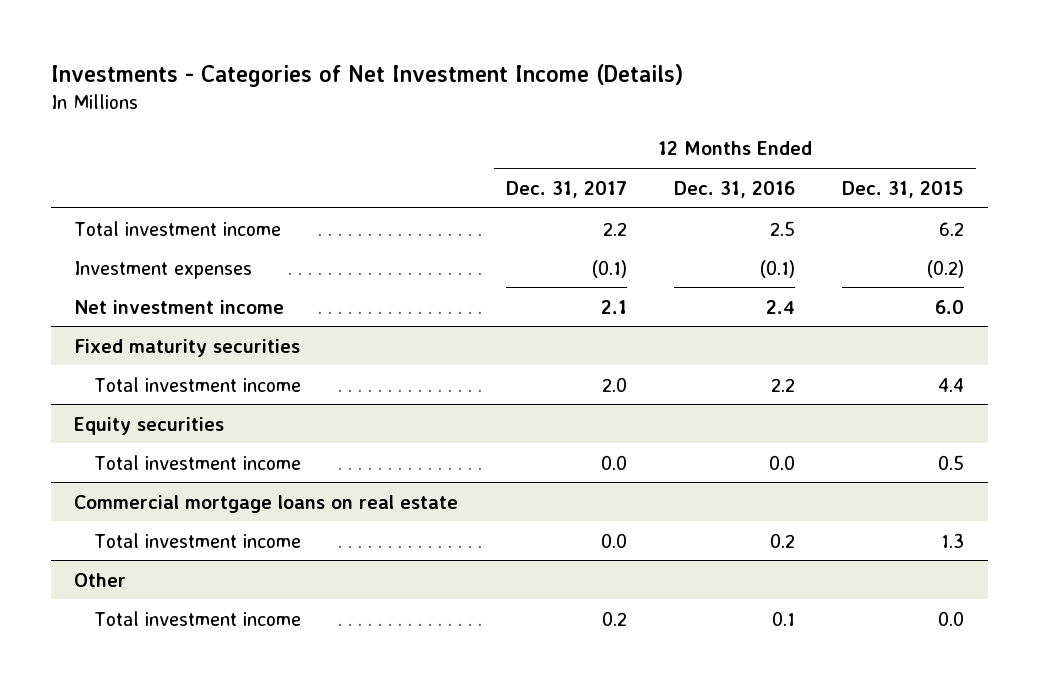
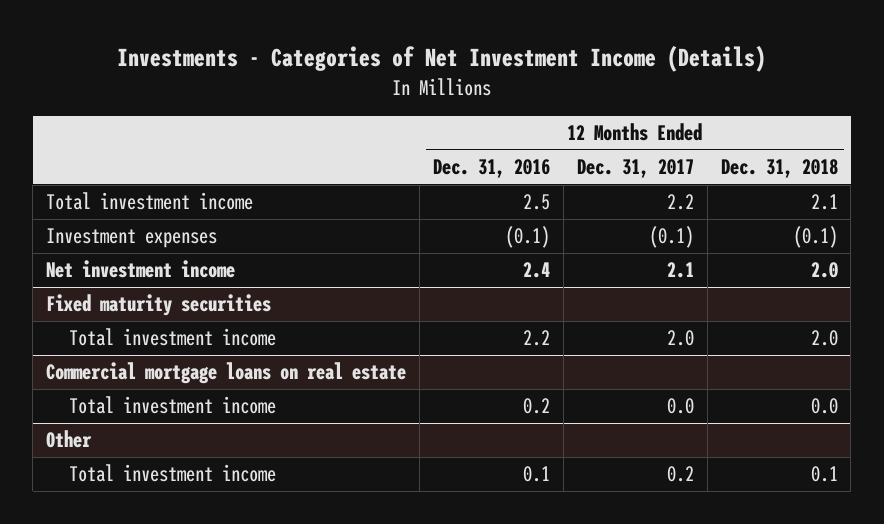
[842,180,965,198] Dec. 31, 2015 -> none
none -> [720,159,838,179] Dec. 31, 2018
[74,416,225,435] Equity securities -> none
[93,454,301,470] Total investment income -> none

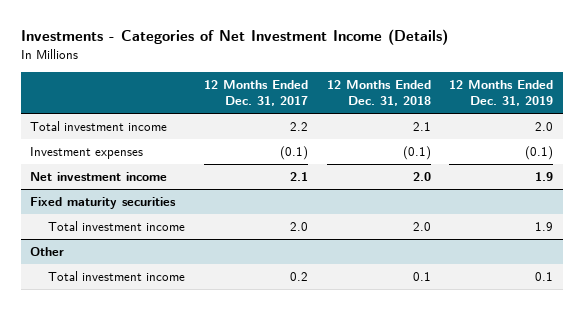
[433,159,551,179] Dec. 31, 2016 -> none
none -> [449,80,554,107] 12 Months Ended Dec. 31, 2019
[46,362,407,385] Commercial mortgage loans on real estate -> none
[68,396,276,415] Total investment income -> none

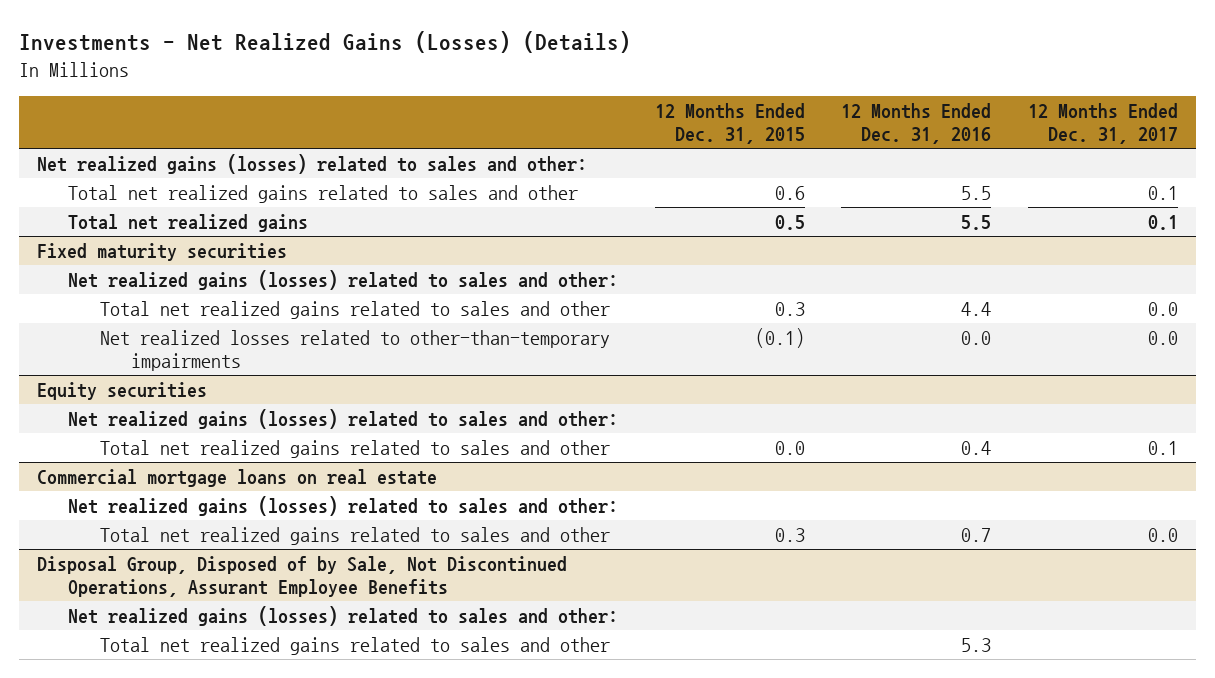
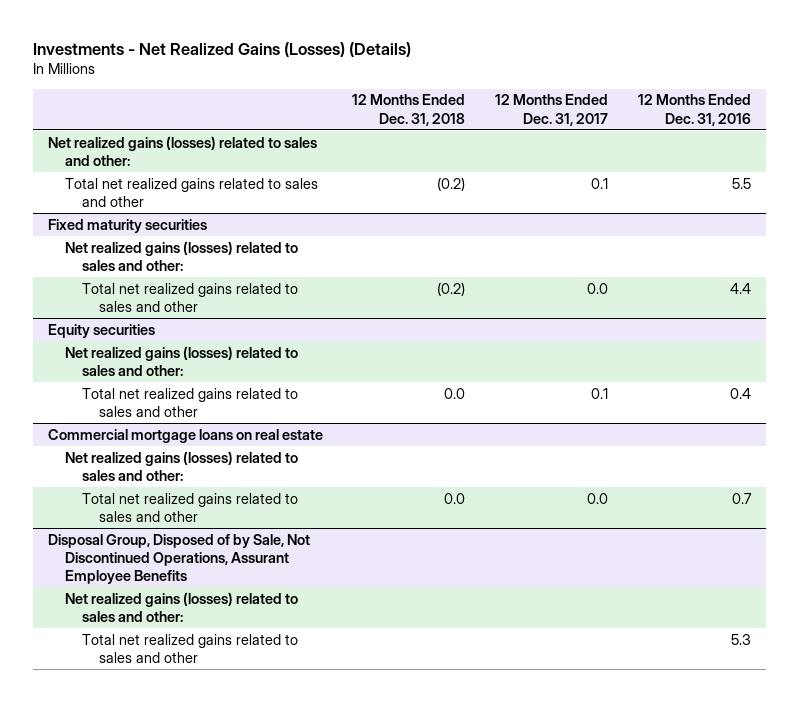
[654,102,805,145] 12 Months Ended Dec. 31, 2015 -> none
none -> [352,94,466,126] 12 Months Ended Dec. 31, 2018
[68,213,309,232] Total net realized gains -> none
[99,329,610,372] Net realized losses related to other-than-temporary impairments -> none

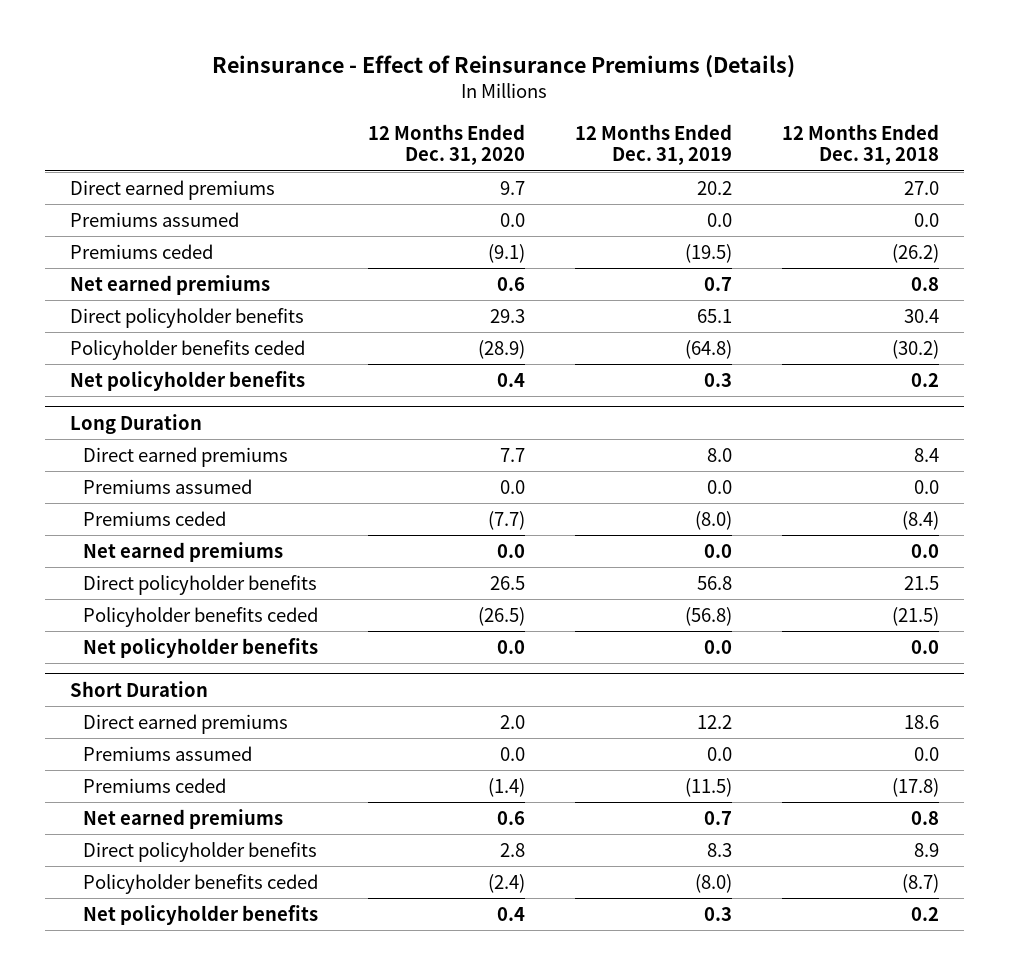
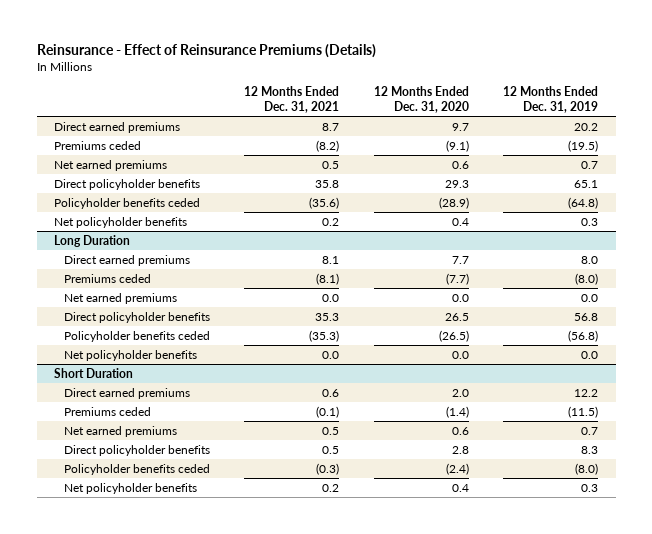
[781,123,939,166] 12 Months Ended Dec. 31, 2018 -> none
none -> [244,86,340,113] 12 Months Ended Dec. 31, 2021
[69,211,239,227] Premiums assumed -> none
[82,478,252,494] Premiums assumed -> none
[82,745,252,761] Premiums assumed -> none

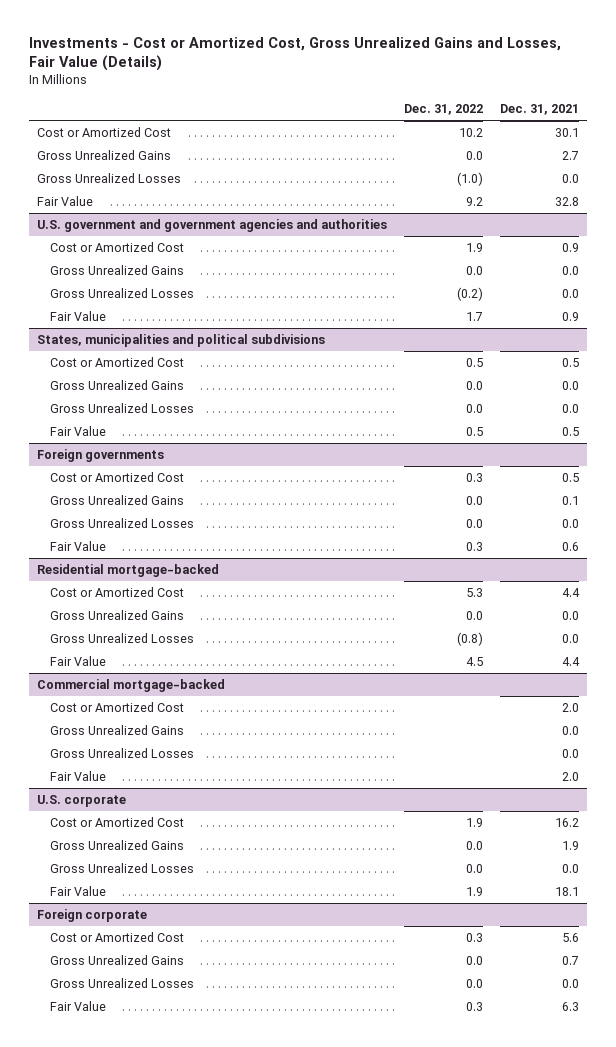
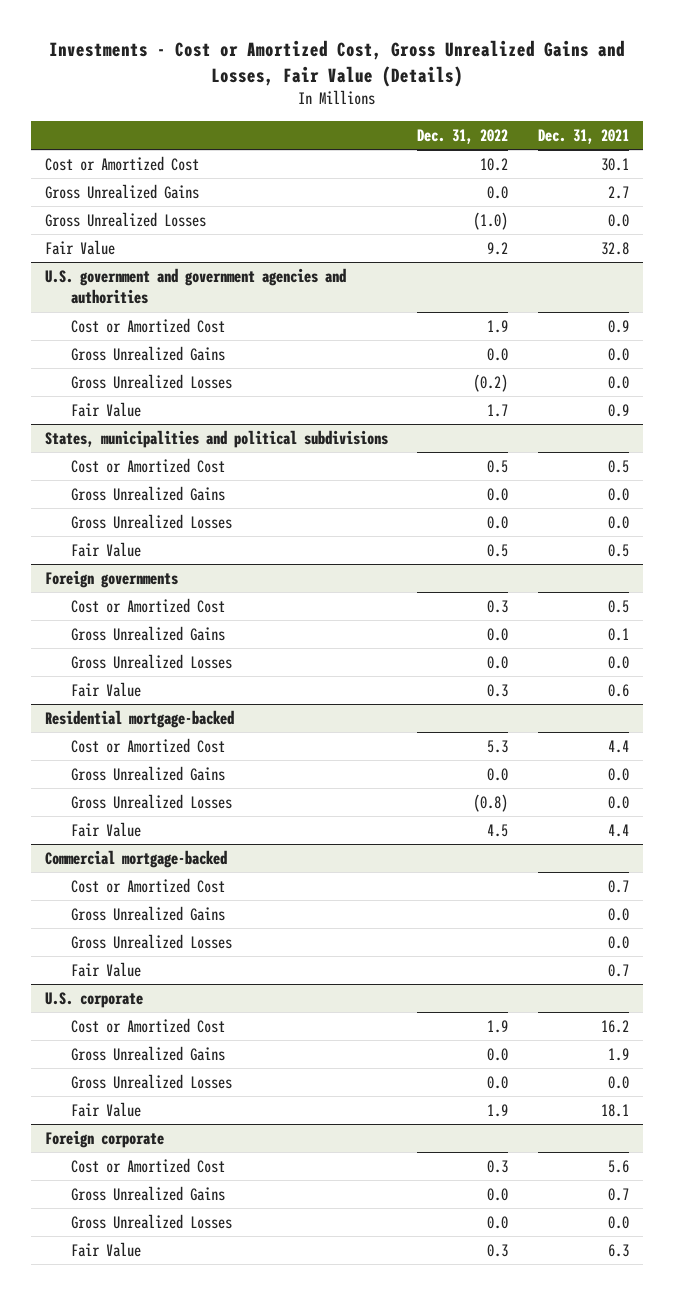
[561,703,579,713] 2.0 -> [607,880,629,894] 0.7
[561,772,579,782] 2.0 -> [607,964,629,978] 0.7

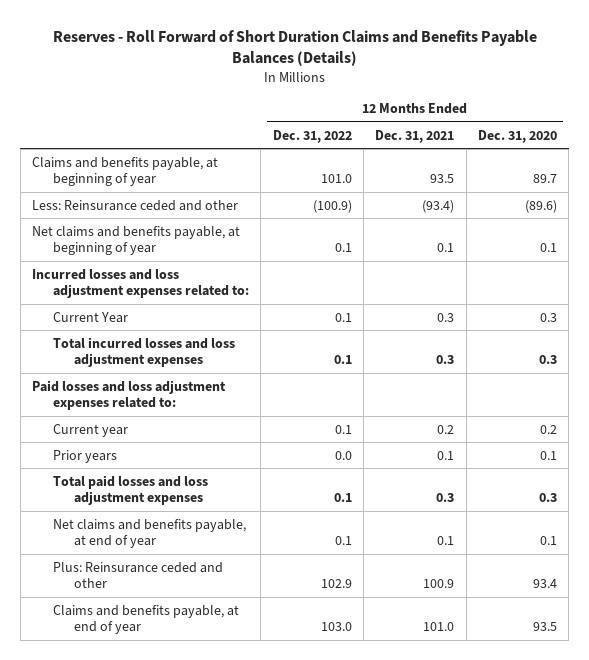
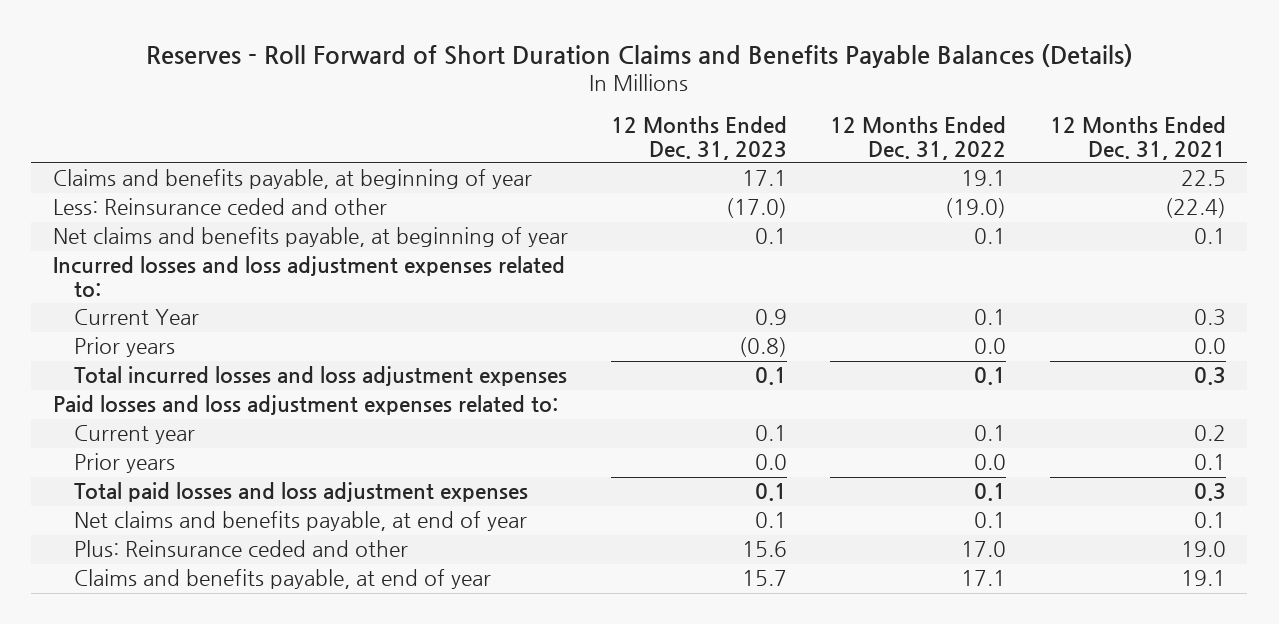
[477,129,557,143] Dec. 31, 2020 -> none
none -> [611,116,788,160] 12 Months Ended Dec. 31, 2023
[320,173,352,183] 101.0 -> [961,170,1007,187] 19.1
[430,173,455,183] 93.5 -> [1180,170,1226,187] 22.5
[312,199,352,213] (100.9) -> [945,198,1007,219] (19.0)
[422,199,455,213] (93.4) -> [1164,198,1226,219] (22.4)
none -> [73,337,175,358] Prior years
[320,578,352,588] 102.9 -> [961,541,1007,558] 17.0
[423,578,455,588] 100.9 -> [1180,541,1226,558] 19.0
[320,621,352,631] 103.0 -> [961,570,1007,587] 17.1
[423,621,455,631] 101.0 -> [1180,570,1226,587] 19.1

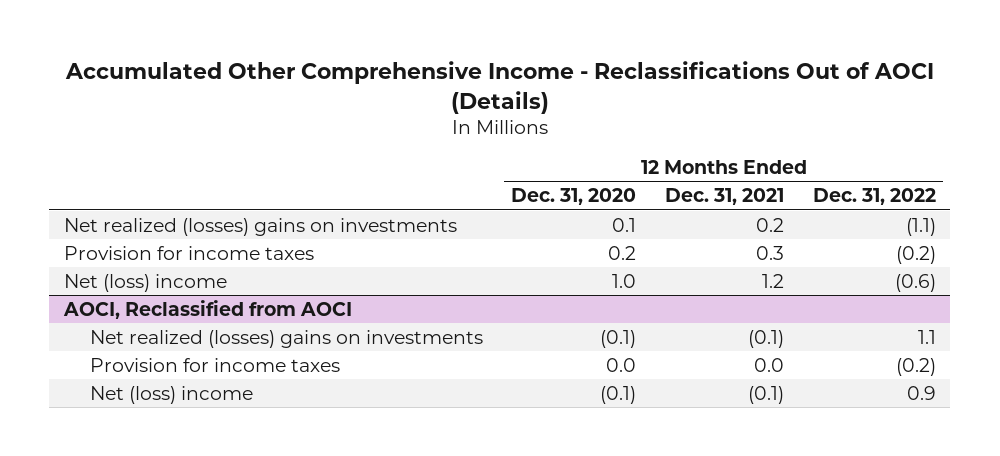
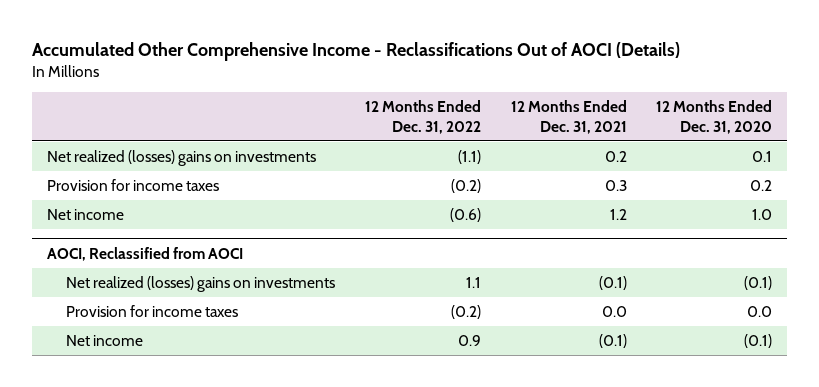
[63,273,227,292] Net (loss) income -> [46,208,124,220] Net income
[89,385,253,404] Net (loss) income -> [65,334,143,346] Net income

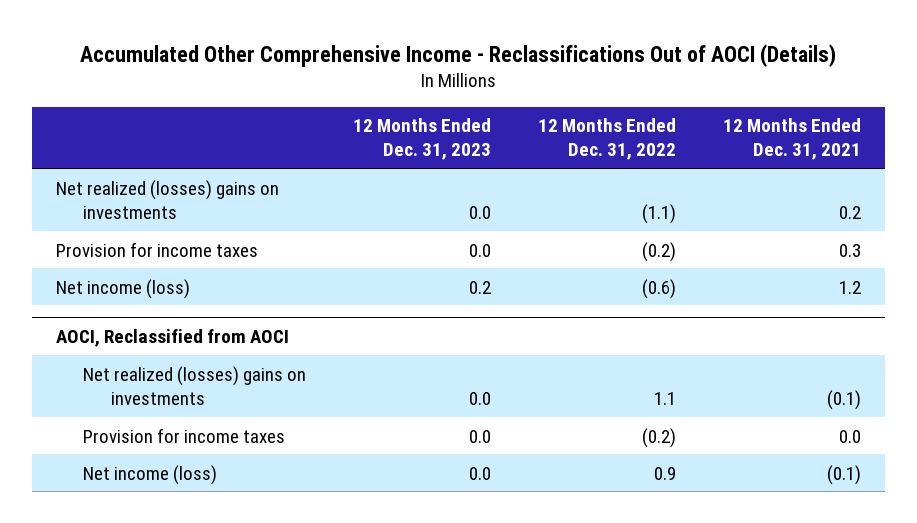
[656,99,773,134] 12 Months Ended Dec. 31, 2020 -> none
none -> [353,118,492,161] 12 Months Ended Dec. 31, 2023
[46,208,124,220] Net income -> [55,278,190,299] Net income (loss)
[65,334,143,346] Net income -> [83,464,218,485] Net income (loss)

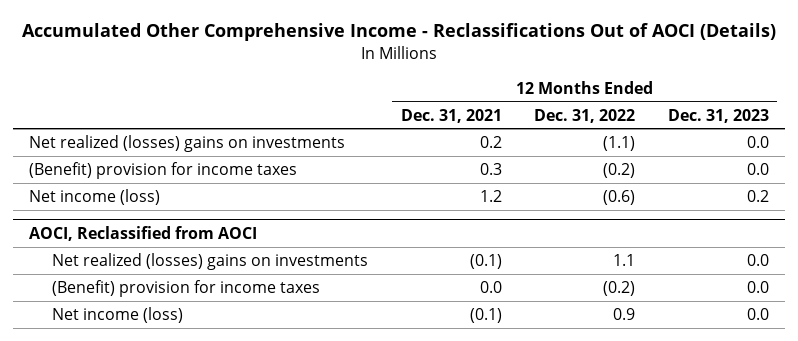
[55,241,258,257] Provision for income taxes -> [29,162,298,180] (Benefit) provision for income taxes
[83,427,286,443] Provision for income taxes -> [52,280,321,298] (Benefit) provision for income taxes

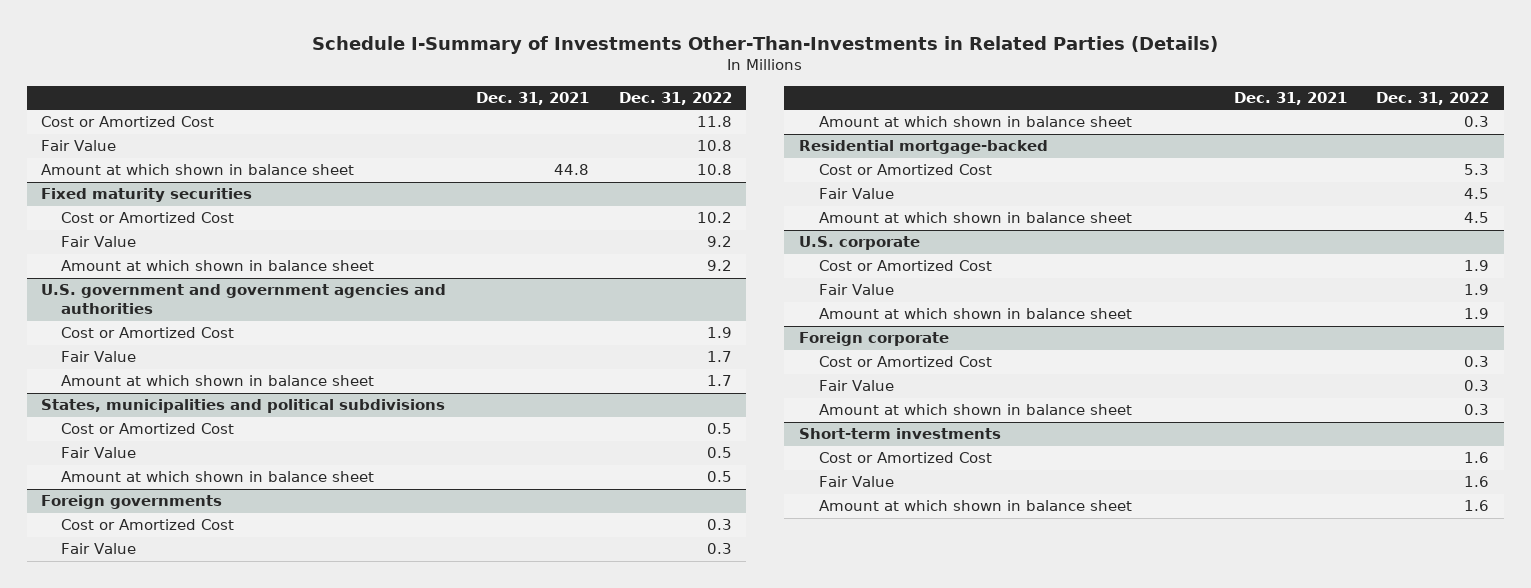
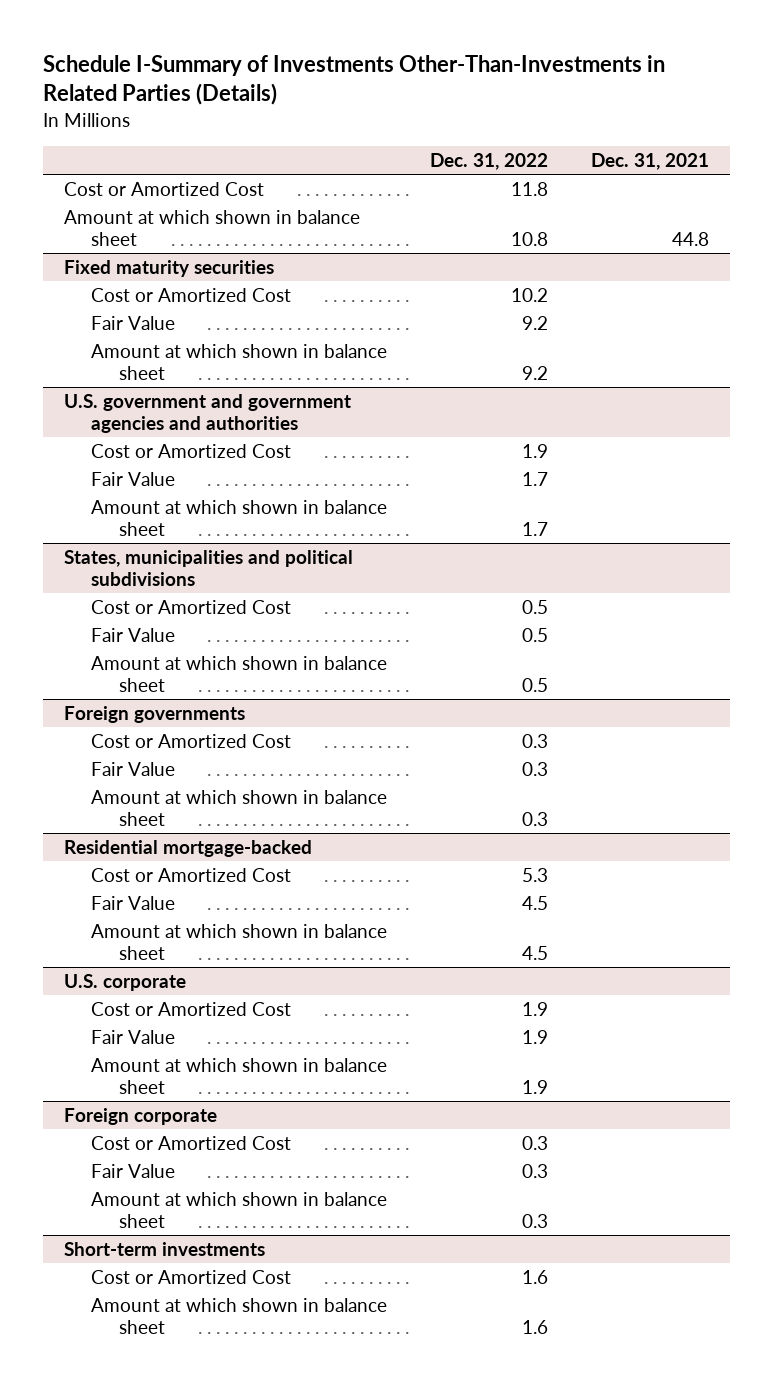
[41,140,117,152] Fair Value -> none
[818,476,894,488] Fair Value -> none

